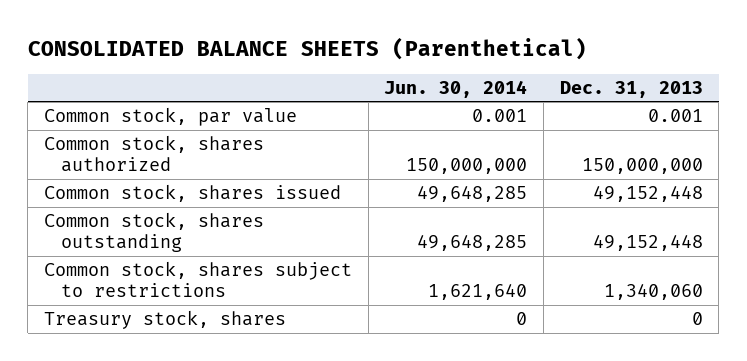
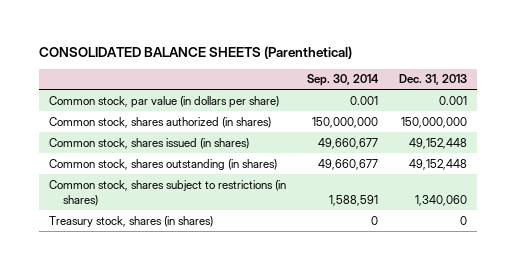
[384,79,528,98] Jun. 30, 2014 -> none
none -> [306,74,379,87] Sep. 30, 2014
[43,107,297,127] Common stock, par value -> [49,95,280,108] Common stock, par value (in dollars per share)
[43,135,264,173] Common stock, shares authorized -> [49,116,272,128] Common stock, shares authorized (in shares)
[43,184,341,203] Common stock, shares issued -> [49,137,250,149] Common stock, shares issued (in shares)
[43,212,264,253] Common stock, shares outstanding -> [49,158,278,170] Common stock, shares outstanding (in shares)
[43,261,352,298] Common stock, shares subject to restrictions -> [49,179,287,206] Common stock, shares subject to restrictions (in shares)
[43,310,286,330] Treasury stock, shares -> [49,215,214,227] Treasury stock, shares (in shares)

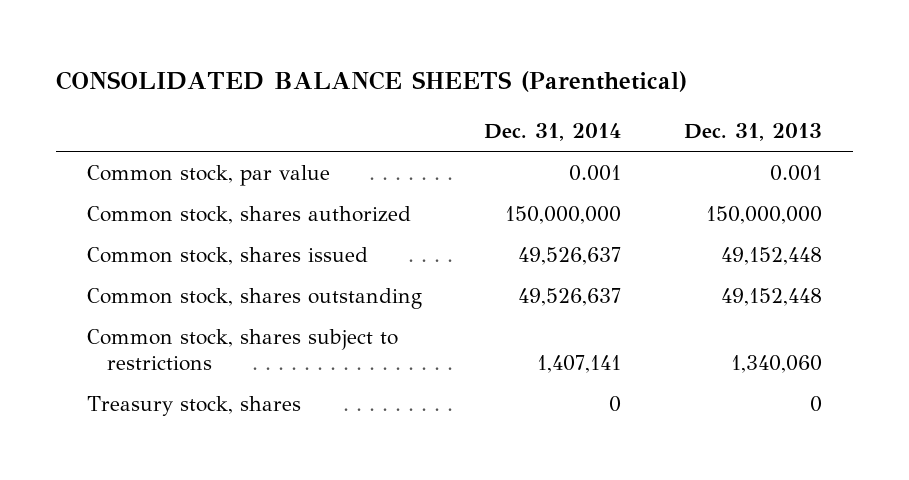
[306,74,379,87] Sep. 30, 2014 -> none
none -> [484,123,622,142] Dec. 31, 2014
[49,95,280,108] Common stock, par value (in dollars per share) -> [87,164,331,186] Common stock, par value
[49,116,272,128] Common stock, shares authorized (in shares) -> [87,205,412,224] Common stock, shares authorized
[49,137,250,149] Common stock, shares issued (in shares) -> [87,246,369,265] Common stock, shares issued
[49,158,278,170] Common stock, shares outstanding (in shares) -> [87,287,423,309] Common stock, shares outstanding
[49,179,287,206] Common stock, shares subject to restrictions (in shares) -> [87,328,399,372] Common stock, shares subject to restrictions
[49,215,214,227] Treasury stock, shares (in shares) -> [87,395,302,416] Treasury stock, shares

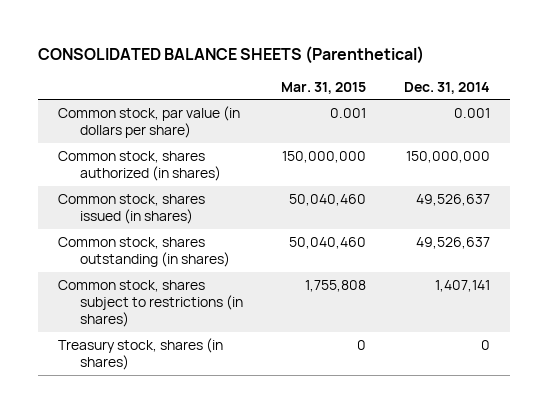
[683,123,822,142] Dec. 31, 2013 -> none
none -> [281,81,367,94] Mar. 31, 2015
[87,164,331,186] Common stock, par value -> [57,105,240,138] Common stock, par value (in dollars per share)
[87,205,412,224] Common stock, shares authorized -> [57,150,221,181] Common stock, shares authorized (in shares)
[87,246,369,265] Common stock, shares issued -> [57,193,205,224] Common stock, shares issued (in shares)
[87,287,423,309] Common stock, shares outstanding -> [57,236,230,267] Common stock, shares outstanding (in shares)
[87,328,399,372] Common stock, shares subject to restrictions -> [57,279,243,328] Common stock, shares subject to restrictions (in shares)
[87,395,302,416] Treasury stock, shares -> [57,337,223,370] Treasury stock, shares (in shares)

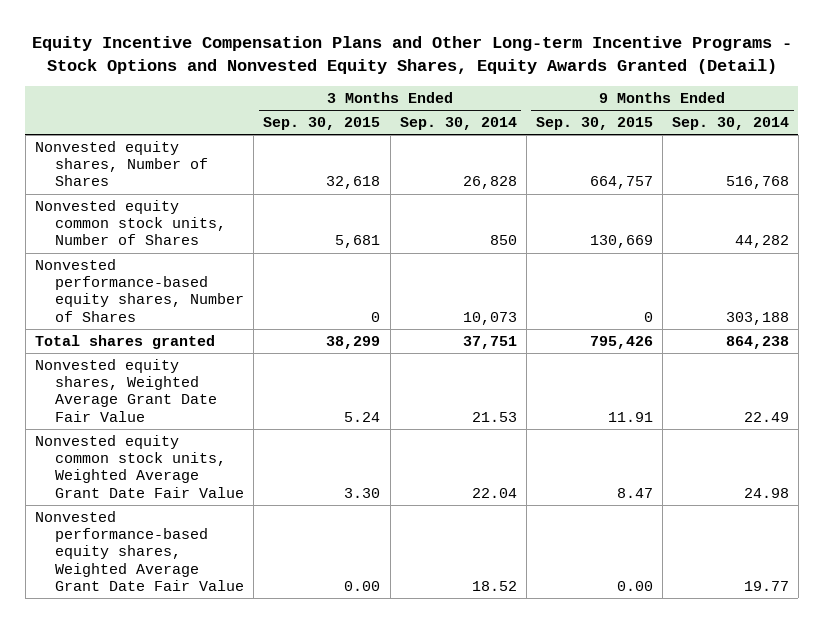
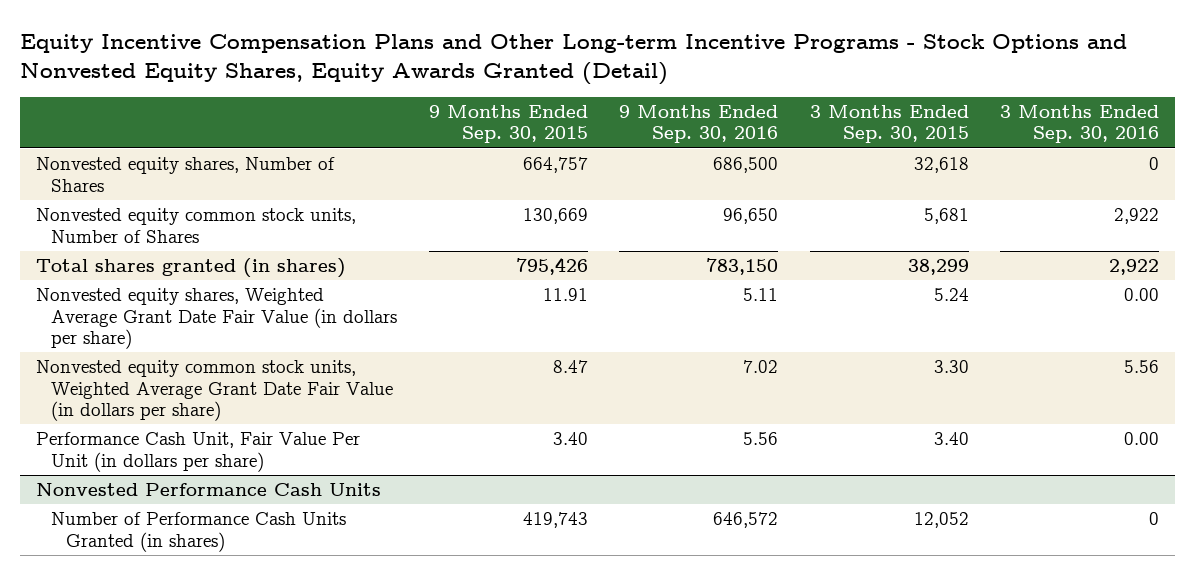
[399,117,517,131] Sep. 30, 2014 -> none
[671,117,789,131] Sep. 30, 2014 -> none
none -> [619,104,779,144] 9 Months Ended Sep. 30, 2016
none -> [1000,104,1160,144] 3 Months Ended Sep. 30, 2016
[34,258,245,322] Nonvested performance-based equity shares, Number of Shares -> none
[34,510,245,591] Nonvested performance-based equity shares, Weighted Average Grant Date Fair Value -> none
[34,334,215,349] Total shares granted -> [35,258,346,279] Total shares granted (in shares)
[34,358,218,422] Nonvested equity shares, Weighted Average Grant Date Fair Value -> [35,288,398,350] Nonvested equity shares, Weighted Average Grant Date Fair Value (in dollars per share)
[34,434,245,498] Nonvested equity common stock units, Weighted Average Grant Date Fair Value -> [35,360,394,422] Nonvested equity common stock units, Weighted Average Grant Date Fair Value (in dollars per share)
none -> [35,432,360,472] Performance Cash Unit, Fair Value Per Unit (in dollars per share)
none -> [35,483,381,497] Nonvested Performance Cash Units
none -> [51,512,347,552] Number of Performance Cash Units Granted (in shares)

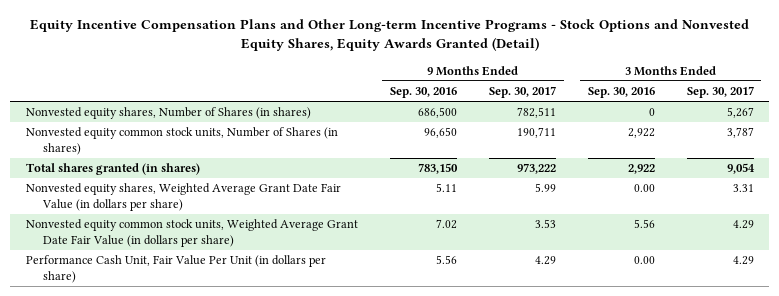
[428,104,588,144] 9 Months Ended Sep. 30, 2015 -> none
[809,104,969,144] 3 Months Ended Sep. 30, 2015 -> none
none -> [488,86,556,99] Sep. 30, 2017
none -> [686,86,754,99] Sep. 30, 2017
[35,157,335,192] Nonvested equity shares, Number of Shares -> [25,107,311,120] Nonvested equity shares, Number of Shares (in shares)
[35,208,356,243] Nonvested equity common stock units, Number of Shares -> [25,127,338,155] Nonvested equity common stock units, Number of Shares (in shares)
[35,483,381,497] Nonvested Performance Cash Units -> none
[51,512,347,552] Number of Performance Cash Units Granted (in shares) -> none

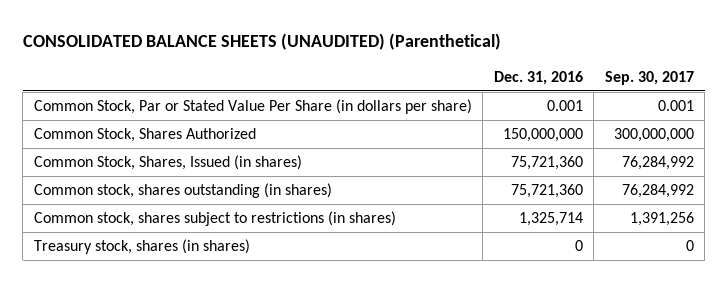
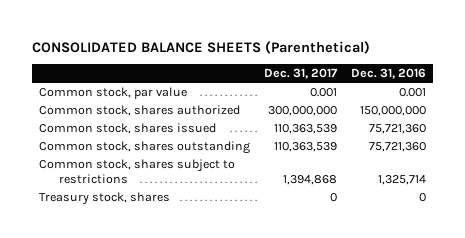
[22,33,501,51] CONSOLIDATED BALANCE SHEETS (UNAUDITED) (Parenthetical) -> [31,40,370,54] CONSOLIDATED BALANCE SHEETS (Parenthetical)
[604,70,694,85] Sep. 30, 2017 -> none
none -> [264,68,338,80] Dec. 31, 2017
[33,98,472,114] Common Stock, Par or Stated Value Per Share (in dollars per share) -> [38,87,187,100] Common stock, par value
[33,127,256,142] Common Stock, Shares Authorized -> [38,105,240,117] Common stock, shares authorized
[33,154,302,170] Common Stock, Shares, Issued (in shares) -> [38,123,216,135] Common stock, shares issued
[33,182,332,198] Common stock, shares outstanding (in shares) -> [38,141,250,155] Common stock, shares outstanding
[33,210,396,226] Common stock, shares subject to restrictions (in shares) -> [38,159,235,185] Common stock, shares subject to restrictions
[33,238,250,254] Treasury stock, shares (in shares) -> [38,192,170,206] Treasury stock, shares

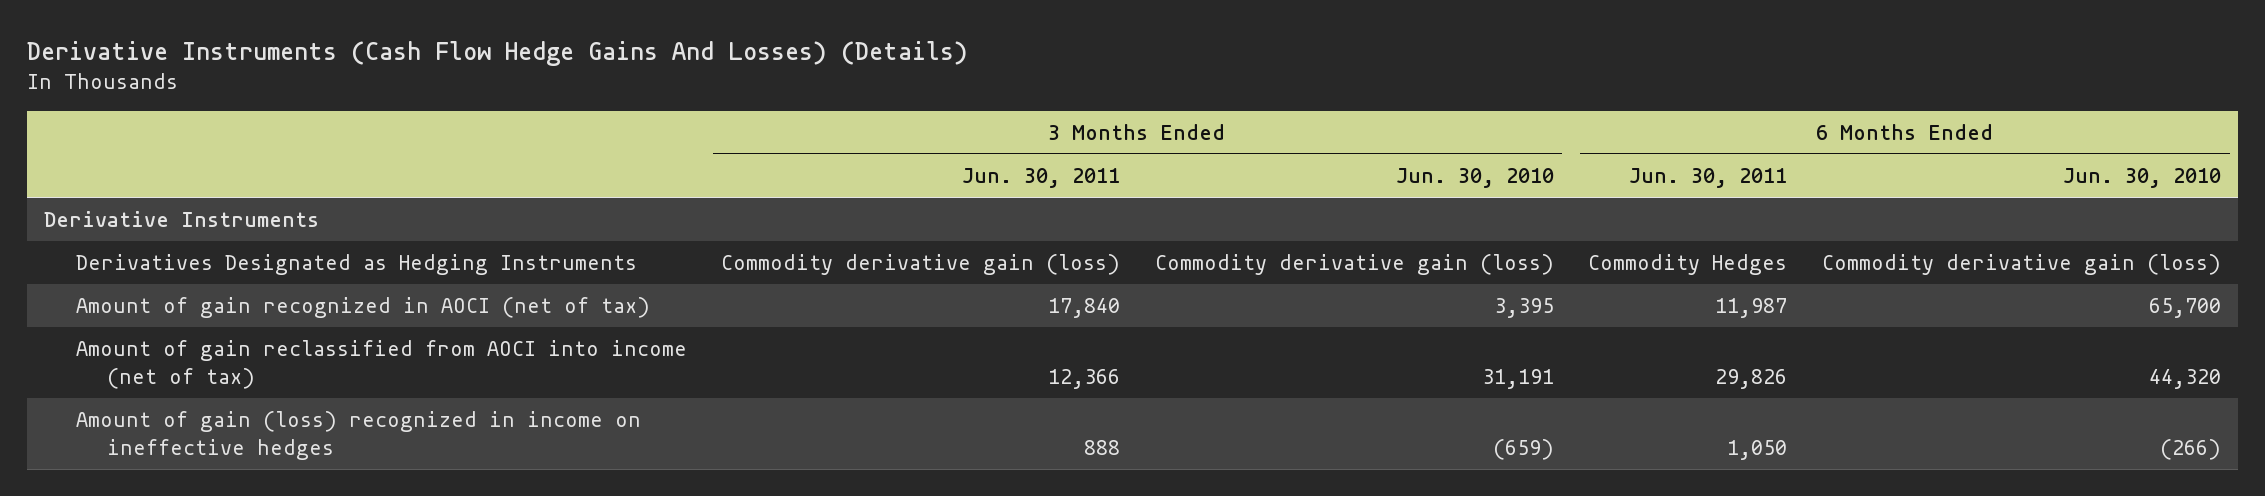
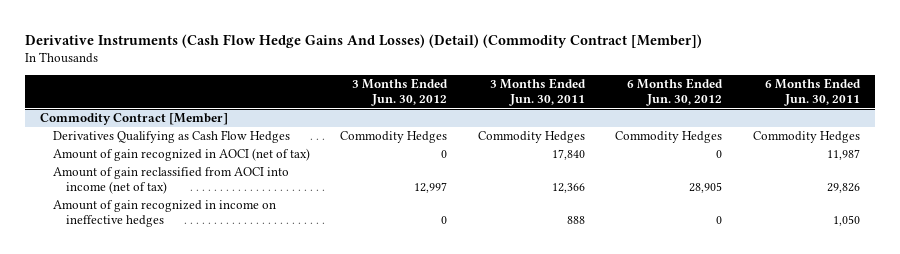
[26,41,968,67] Derivative Instruments (Cash Flow Hedge Gains And Losses) (Details) -> [24,33,702,48] Derivative Instruments (Cash Flow Hedge Gains And Losses) (Detail) (Commodity Contract [Member])
[1395,167,1554,188] Jun. 30, 2010 -> none
[2063,167,2222,188] Jun. 30, 2010 -> none
none -> [352,78,449,106] 3 Months Ended Jun. 30, 2012
none -> [627,78,724,106] 6 Months Ended Jun. 30, 2012
[43,211,319,228] Derivative Instruments -> none
none -> [40,113,229,126] Commodity Contract [Member]
[75,254,637,276] Derivatives Designated as Hedging Instruments -> [53,130,291,144] Derivatives Qualifying as Cash Flow Hedges
[721,254,1121,276] Commodity derivative gain (loss) -> [477,131,585,144] Commodity Hedges
[75,411,641,460] Amount of gain (loss) recognized in income on ineffective hedges -> [53,200,277,228] Amount of gain recognized in income on ineffective hedges

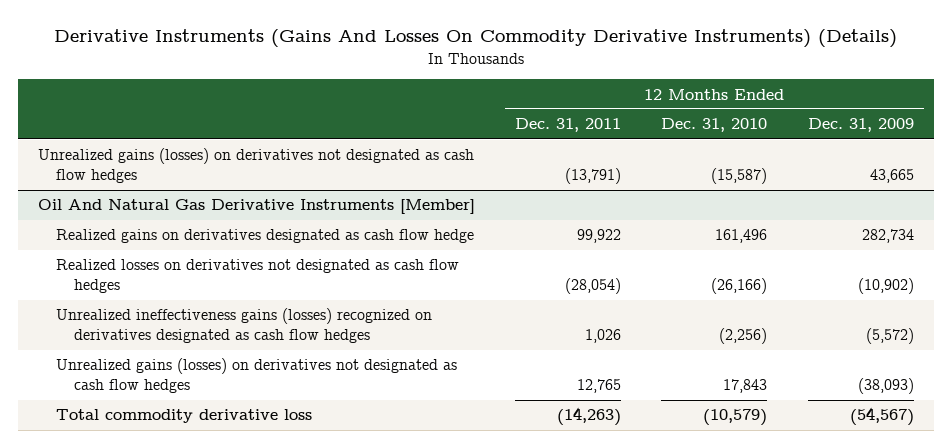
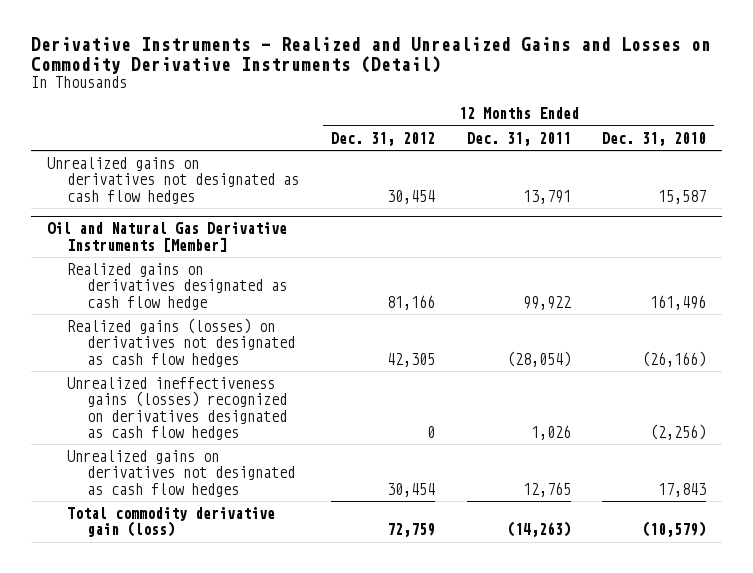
[53,29,897,49] Derivative Instruments (Gains And Losses On Commodity Derivative Instruments) (Details) -> [31,37,712,74] Derivative Instruments - Realized and Unrealized Gains and Losses on Commodity Derivative Instruments (Detail)
[807,118,914,133] Dec. 31, 2009 -> none
none -> [330,131,435,146] Dec. 31, 2012
[38,148,475,184] Unrealized gains (losses) on derivatives not designated as cash flow hedges -> [47,157,300,204] Unrealized gains on derivatives not designated as cash flow hedges
[565,168,622,185] (13,791) -> [522,189,571,204] 13,791
[711,168,768,185] (15,587) -> [658,189,707,204] 15,587
[38,199,476,215] Oil And Natural Gas Derivative Instruments [Member] -> [47,222,288,252] Oil and Natural Gas Derivative Instruments [Member]
[56,259,460,294] Realized losses on derivatives not designated as cash flow hedges -> [67,318,296,367] Realized gains (losses) on derivatives not designated as cash flow hedges
[56,358,458,394] Unrealized gains (losses) on derivatives not designated as cash flow hedges -> [67,450,296,497] Unrealized gains on derivatives not designated as cash flow hedges
[56,409,313,424] Total commodity derivative loss -> [67,507,276,538] Total commodity derivative gain (loss)

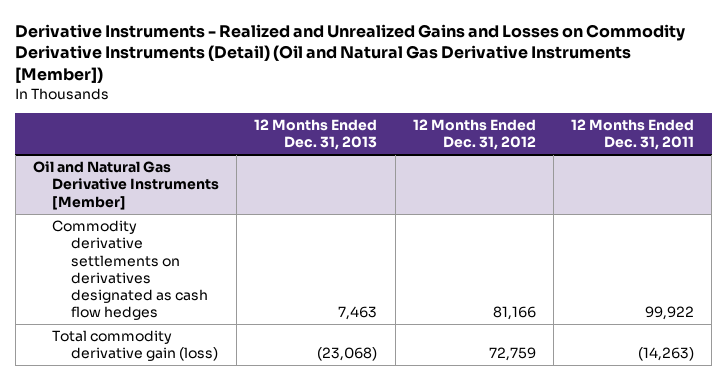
[31,37,712,74] Derivative Instruments - Realized and Unrealized Gains and Losses on Commodity Derivative Instruments (Detail) -> [15,23,686,84] Derivative Instruments - Realized and Unrealized Gains and Losses on Commodity Derivative Instruments (Detail) (Oil and Natural Gas Derivative Instruments [Member])
[602,131,707,146] Dec. 31, 2010 -> none
none -> [254,119,378,151] 12 Months Ended Dec. 31, 2013
[47,157,300,204] Unrealized gains on derivatives not designated as cash flow hedges -> none
[67,318,296,367] Realized gains (losses) on derivatives not designated as cash flow hedges -> none
[67,377,288,440] Unrealized ineffectiveness gains (losses) recognized on derivatives designated as cash flow hedges -> none
[67,450,296,497] Unrealized gains on derivatives not designated as cash flow hedges -> none
[67,263,288,310] Realized gains on derivatives designated as cash flow hedge -> [52,220,209,321] Commodity derivative settlements on derivatives designated as cash flow hedges

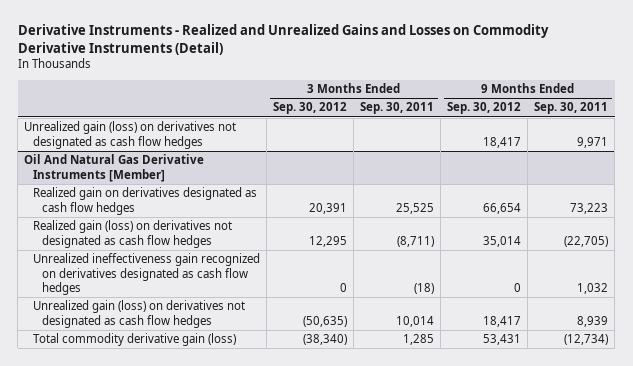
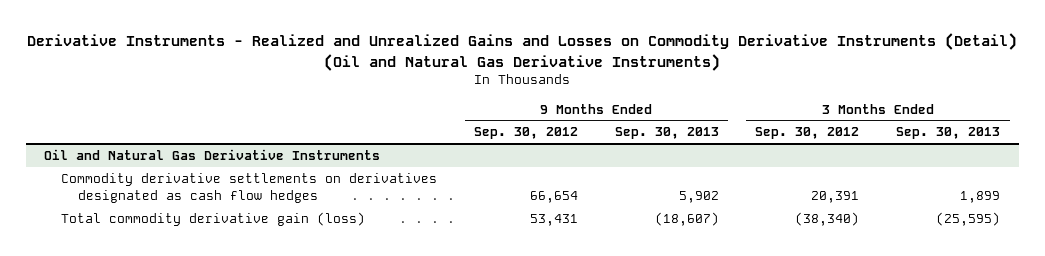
[17,24,549,56] Derivative Instruments - Realized and Unrealized Gains and Losses on Commodity Derivative Instruments (Detail) -> [27,33,1018,71] Derivative Instruments - Realized and Unrealized Gains and Losses on Commodity Derivative Instruments (Detail) (Oil and Natural Gas Derivative Instruments)
[360,102,435,115] Sep. 30, 2011 -> none
[534,102,609,115] Sep. 30, 2011 -> none
none -> [614,127,719,140] Sep. 30, 2013
none -> [896,127,1001,140] Sep. 30, 2013
[24,121,237,149] Unrealized gain (loss) on derivatives not designated as cash flow hedges -> none
[33,220,233,248] Realized gain (loss) on derivatives not designated as cash flow hedges -> none
[33,253,261,295] Unrealized ineffectiveness gain recognized on derivatives designated as cash flow hedges -> none
[33,300,246,328] Unrealized gain (loss) on derivatives not designated as cash flow hedges -> none
[24,154,205,182] Oil And Natural Gas Derivative Instruments [Member] -> [44,149,381,161] Oil and Natural Gas Derivative Instruments
[33,187,258,215] Realized gain on derivatives designated as cash flow hedges -> [60,173,437,204] Commodity derivative settlements on derivatives designated as cash flow hedges

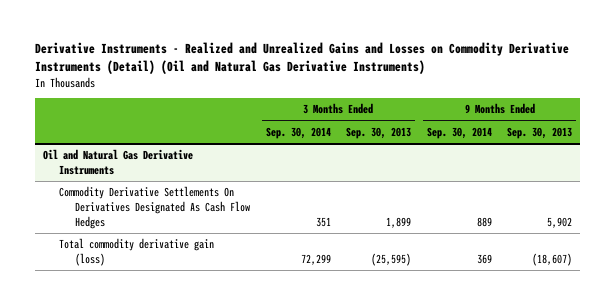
[473,127,578,140] Sep. 30, 2012 -> none
[755,127,860,140] Sep. 30, 2012 -> none
none -> [265,126,331,139] Sep. 30, 2014
none -> [426,126,492,139] Sep. 30, 2014
[60,173,437,204] Commodity derivative settlements on derivatives designated as cash flow hedges -> [59,186,251,229] Commodity Derivative Settlements On Derivatives Designated As Cash Flow Hedges

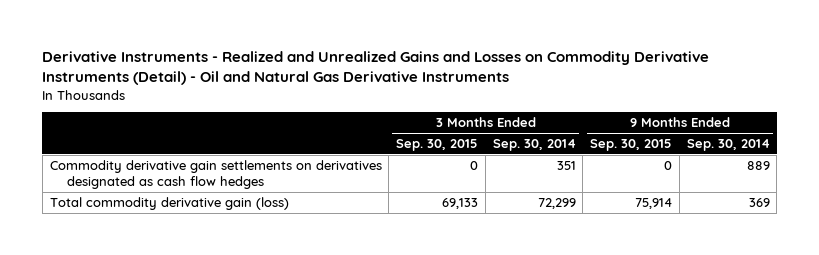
[35,42,570,75] Derivative Instruments - Realized and Unrealized Gains and Losses on Commodity Derivative Instruments (Detail) (Oil and Natural Gas Derivative Instruments) -> [42,51,710,86] Derivative Instruments - Realized and Unrealized Gains and Losses on Commodity Derivative Instruments (Detail) - Oil and Natural Gas Derivative Instruments
[346,126,412,139] Sep. 30, 2013 -> none
[507,126,573,139] Sep. 30, 2013 -> none
none -> [396,139,479,152] Sep. 30, 2015
none -> [590,139,673,152] Sep. 30, 2015
[43,149,194,175] Oil and Natural Gas Derivative Instruments -> none
[59,186,251,229] Commodity Derivative Settlements On Derivatives Designated As Cash Flow Hedges -> [49,159,382,190] Commodity derivative gain settlements on derivatives designated as cash flow hedges

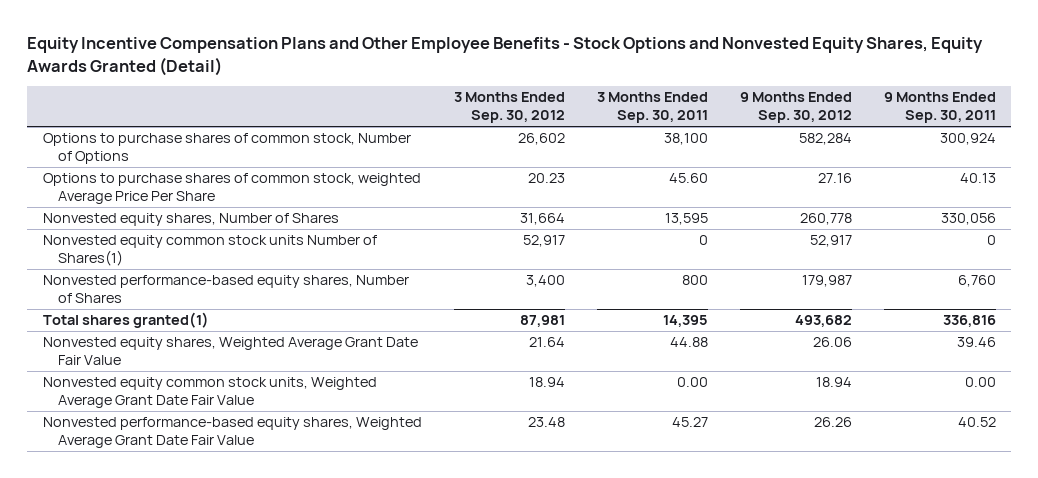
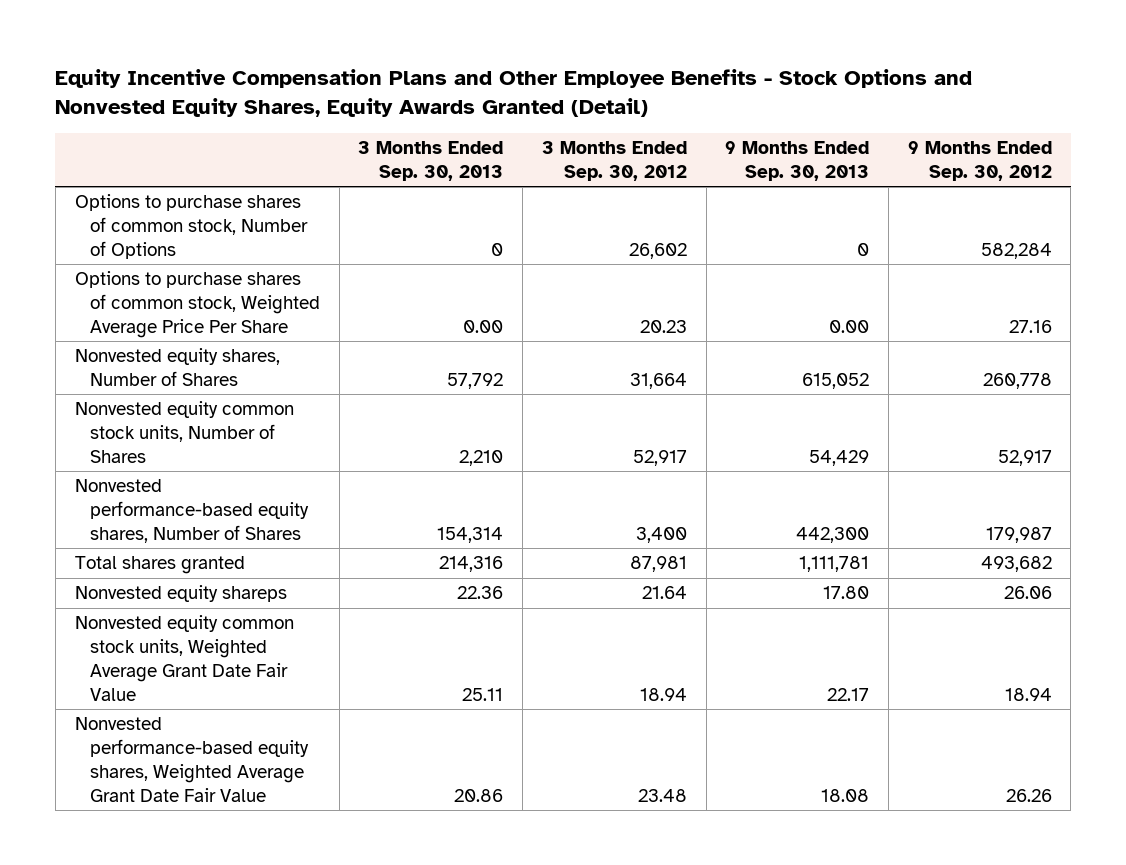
[596,92,708,124] 3 Months Ended Sep. 30, 2011 -> none
[883,92,996,124] 9 Months Ended Sep. 30, 2011 -> none
none -> [358,140,504,181] 3 Months Ended Sep. 30, 2013
none -> [725,140,870,181] 9 Months Ended Sep. 30, 2013
[42,173,421,205] Options to purchase shares of common stock, weighted Average Price Per Share -> [74,271,321,338] Options to purchase shares of common stock, Weighted Average Price Per Share
[42,235,377,267] Nonvested equity common stock units Number of Shares(1) -> [74,401,294,463] Nonvested equity common stock units, Number of Shares
[42,312,209,329] Total shares granted(1) -> [74,556,245,575] Total shares granted
[42,337,418,366] Nonvested equity shares, Weighted Average Grant Date Fair Value -> [74,585,287,603] Nonvested equity shareps

